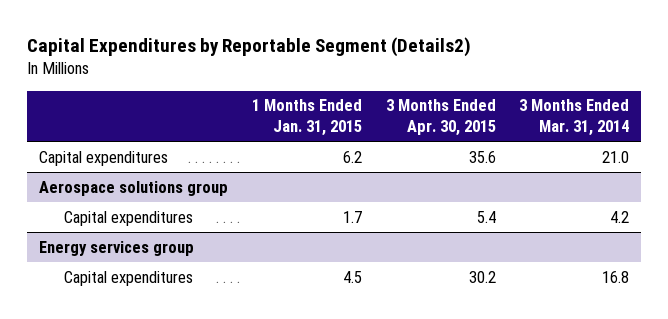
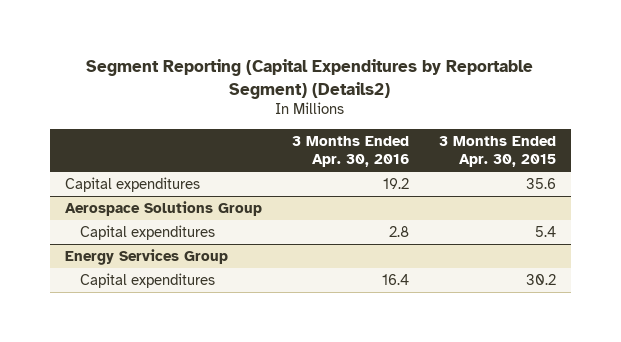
[26,37,471,58] Capital Expenditures by Reportable Segment (Details2) -> [86,59,534,99] Segment Reporting (Capital Expenditures by Reportable Segment) (Details2)
[251,99,362,137] 1 Months Ended Jan. 31, 2015 -> none
[519,99,630,137] 3 Months Ended Mar. 31, 2014 -> none
none -> [291,135,409,167] 3 Months Ended Apr. 30, 2016
[38,180,228,196] Aerospace solutions group -> [64,200,262,216] Aerospace Solutions Group
[38,240,194,256] Energy services group -> [64,248,228,265] Energy Services Group

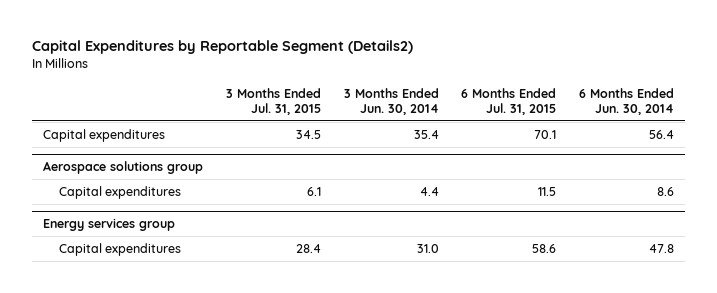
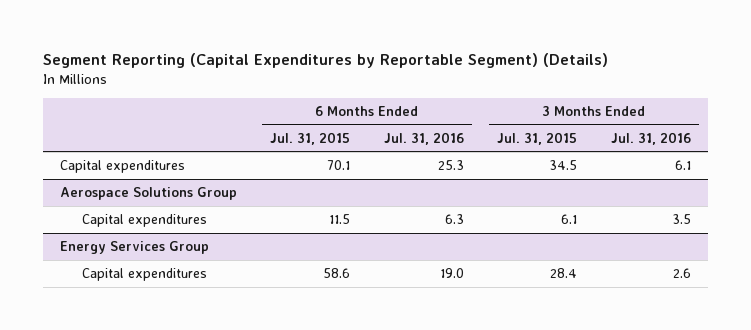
[32,40,414,55] Capital Expenditures by Reportable Segment (Details2) -> [43,53,609,69] Segment Reporting (Capital Expenditures by Reportable Segment) (Details)
[343,87,439,115] 3 Months Ended Jun. 30, 2014 -> none
[579,87,675,115] 6 Months Ended Jun. 30, 2014 -> none
none -> [383,131,464,145] Jul. 31, 2016
none -> [610,131,691,145] Jul. 31, 2016
[43,161,204,175] Aerospace solutions group -> [60,187,238,201] Aerospace Solutions Group
[43,218,176,232] Energy services group -> [60,241,210,255] Energy Services Group

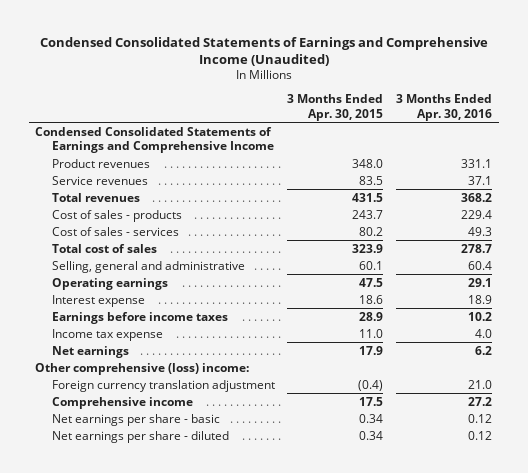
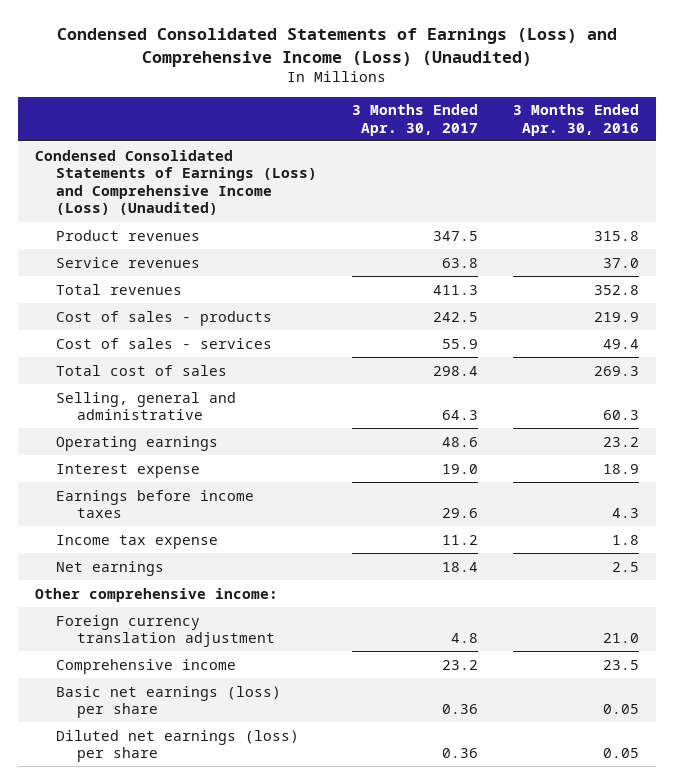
[39,36,488,67] Condensed Consolidated Statements of Earnings and Comprehensive Income (Unaudited) -> [57,28,618,67] Condensed Consolidated Statements of Earnings (Loss) and Comprehensive Income (Loss) (Unaudited)
[287,94,384,121] 3 Months Ended Apr. 30, 2015 -> none
none -> [352,104,479,136] 3 Months Ended Apr. 30, 2017
[35,126,274,154] Condensed Consolidated Statements of Earnings and Comprehensive Income -> [35,149,318,216] Condensed Consolidated Statements of Earnings (Loss) and Comprehensive Income (Loss) (Unaudited)
[461,158,493,168] 331.1 -> [593,230,639,241] 315.8
[468,175,493,185] 37.1 -> [602,257,639,268] 37.0
[461,192,493,202] 368.2 -> [593,284,639,295] 352.8
[461,209,493,219] 229.4 -> [593,311,639,322] 219.9
[468,226,493,236] 49.3 -> [602,338,639,349] 49.4
[461,243,493,253] 278.7 -> [593,365,639,376] 269.3
[468,260,493,270] 60.4 -> [602,410,639,421] 60.3
[468,277,493,287] 29.1 -> [602,436,639,447] 23.2
[468,311,493,321] 10.2 -> [611,508,639,519] 4.3
[475,328,493,338] 4.0 -> [611,534,639,545] 1.8
[475,345,493,355] 6.2 -> [611,561,639,572] 2.5
[35,362,250,375] Other comprehensive (loss) income: -> [35,587,279,602] Other comprehensive income:
[468,396,493,406] 27.2 -> [602,659,639,670] 23.5
[51,413,220,426] Net earnings per share - basic -> [56,685,282,719] Basic net earnings (loss) per share
[468,413,493,423] 0.12 -> [602,704,639,715] 0.05
[51,430,229,443] Net earnings per share - diluted -> [56,729,300,763] Diluted net earnings (loss) per share
[468,430,493,440] 0.12 -> [602,748,639,759] 0.05

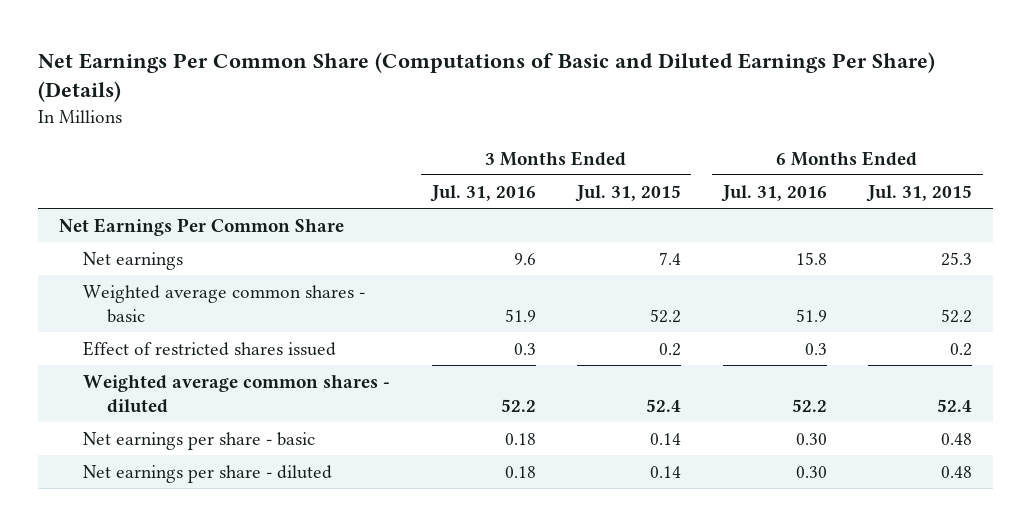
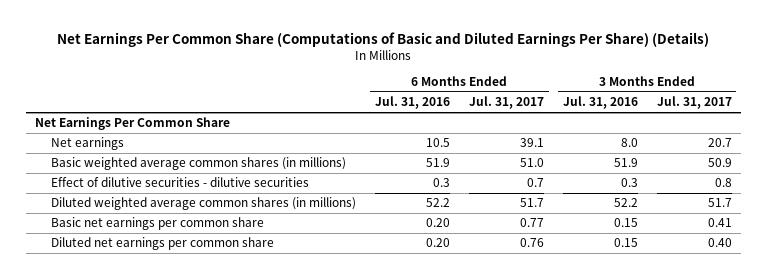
[575,184,682,202] Jul. 31, 2015 -> none
[866,184,973,202] Jul. 31, 2015 -> none
none -> [468,96,544,110] Jul. 31, 2017
none -> [656,96,732,110] Jul. 31, 2017
[513,252,536,265] 9.6 -> [620,138,638,148] 8.0
[795,251,827,265] 15.8 -> [425,138,450,148] 10.5
[83,284,366,323] Weighted average common shares - basic -> [51,157,347,171] Basic weighted average common shares (in millions)
[83,340,337,356] Effect of restricted shares issued -> [51,177,310,188] Effect of dilutive securities - dilutive securities
[83,374,391,413] Weighted average common shares - diluted -> [51,197,357,211] Diluted weighted average common shares (in millions)
[83,431,316,450] Net earnings per share - basic -> [51,217,265,231] Basic net earnings per common share
[504,432,536,445] 0.18 -> [613,218,638,228] 0.15
[795,432,827,445] 0.30 -> [425,218,450,228] 0.20
[83,464,333,483] Net earnings per share - diluted -> [51,237,275,251] Diluted net earnings per common share
[504,465,536,478] 0.18 -> [613,238,638,248] 0.15
[795,465,827,478] 0.30 -> [425,238,450,248] 0.20

